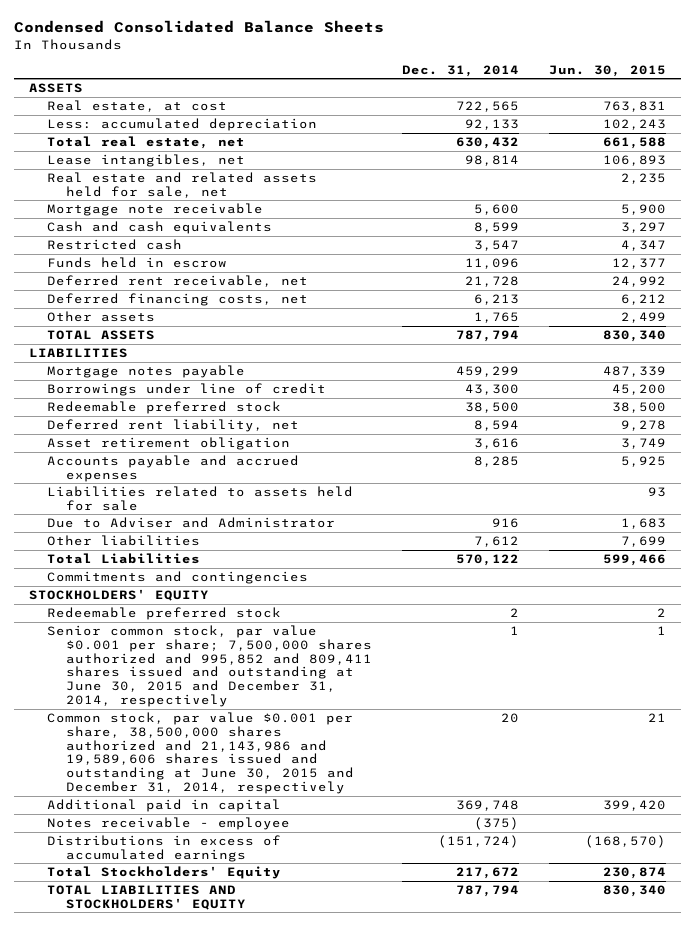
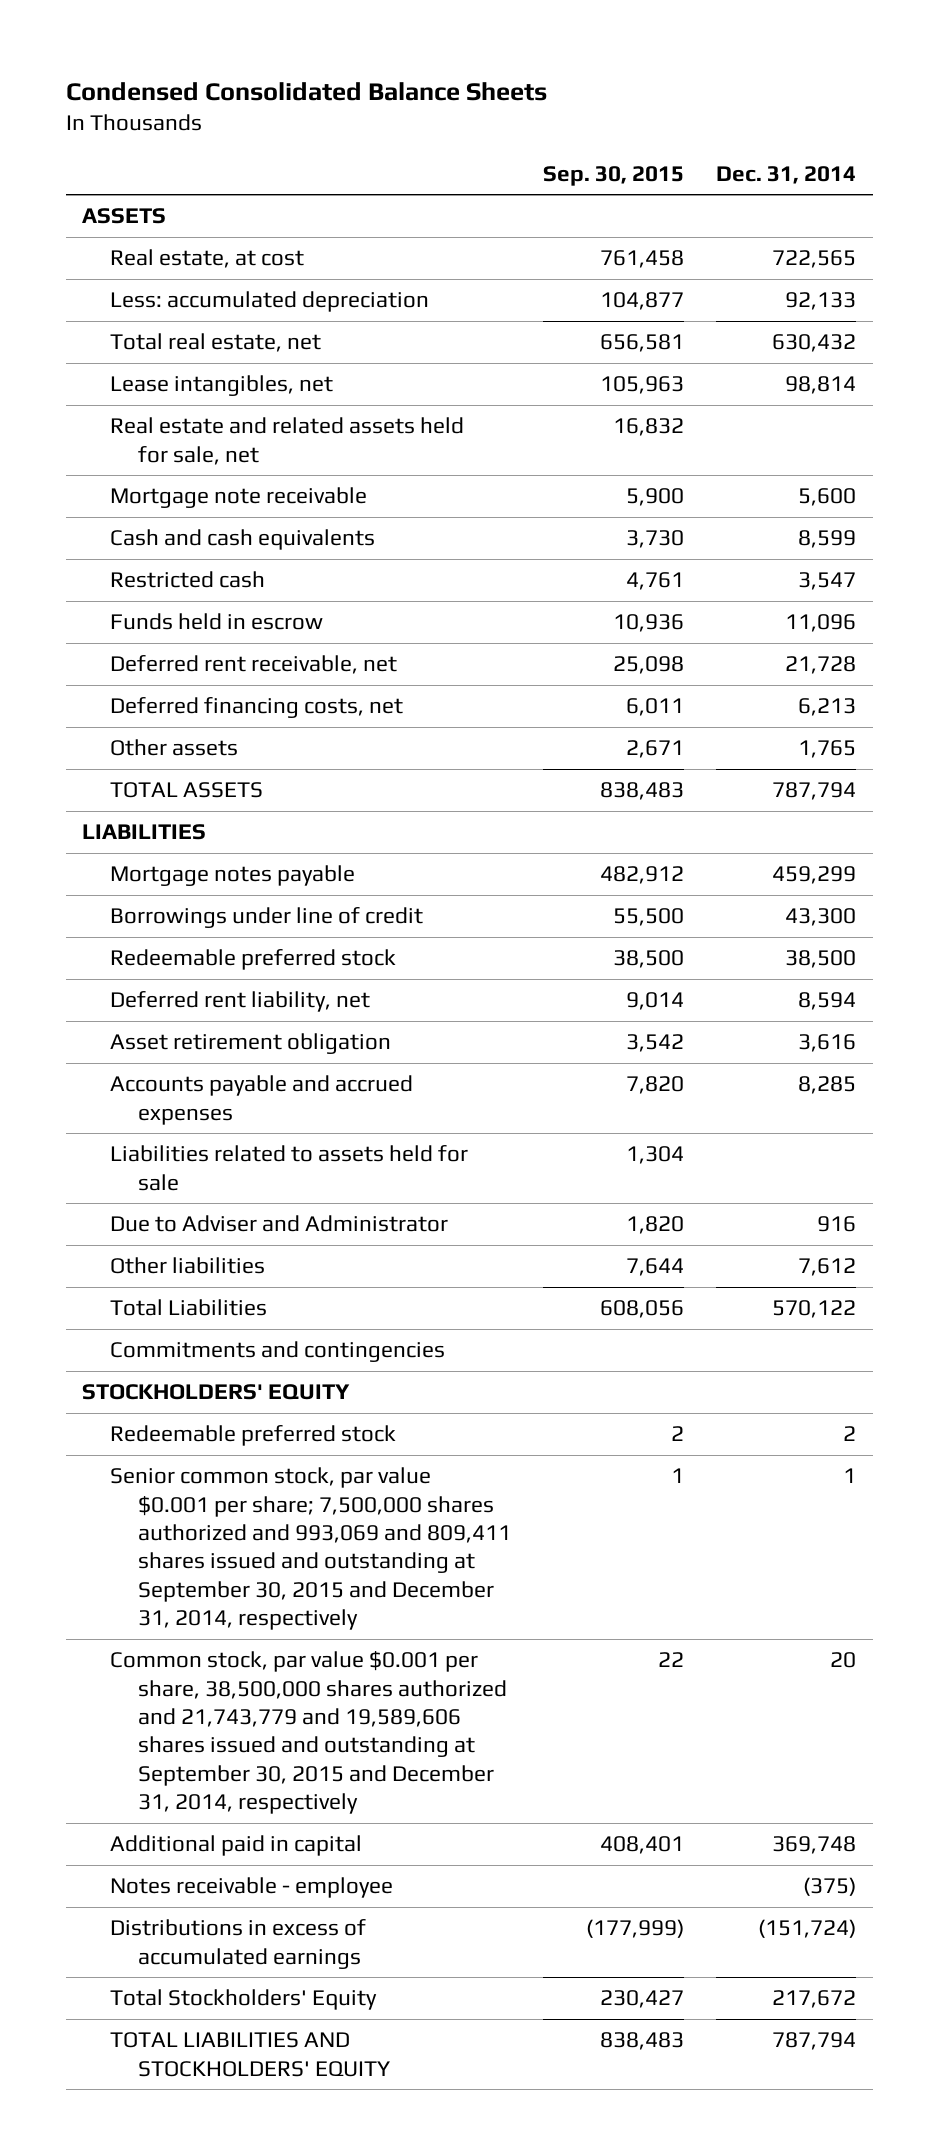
[549,64,667,77] Jun. 30, 2015 -> none
none -> [543,165,685,186] Sep. 30, 2015
[47,624,372,707] Senior common stock, par value $0.001 per share; 7,500,000 shares authorized and 995,852 and 809,411 shares issued and outstanding at June 30, 2015 and December 31, 2014, respectively -> [109,1467,512,1631] Senior common stock, par value $0.001 per share; 7,500,000 shares authorized and 993,069 and 809,411 shares issued and outstanding at September 30, 2015 and December 31, 2014, respectively
[47,711,354,794] Common stock, par value $0.001 per share, 38,500,000 shares authorized and 21,143,986 and 19,589,606 shares issued and outstanding at June 30, 2015 and December 31, 2014, respectively -> [109,1651,508,1815] Common stock, par value $0.001 per share, 38,500,000 shares authorized and 21,743,779 and 19,589,606 shares issued and outstanding at September 30, 2015 and December 31, 2014, respectively

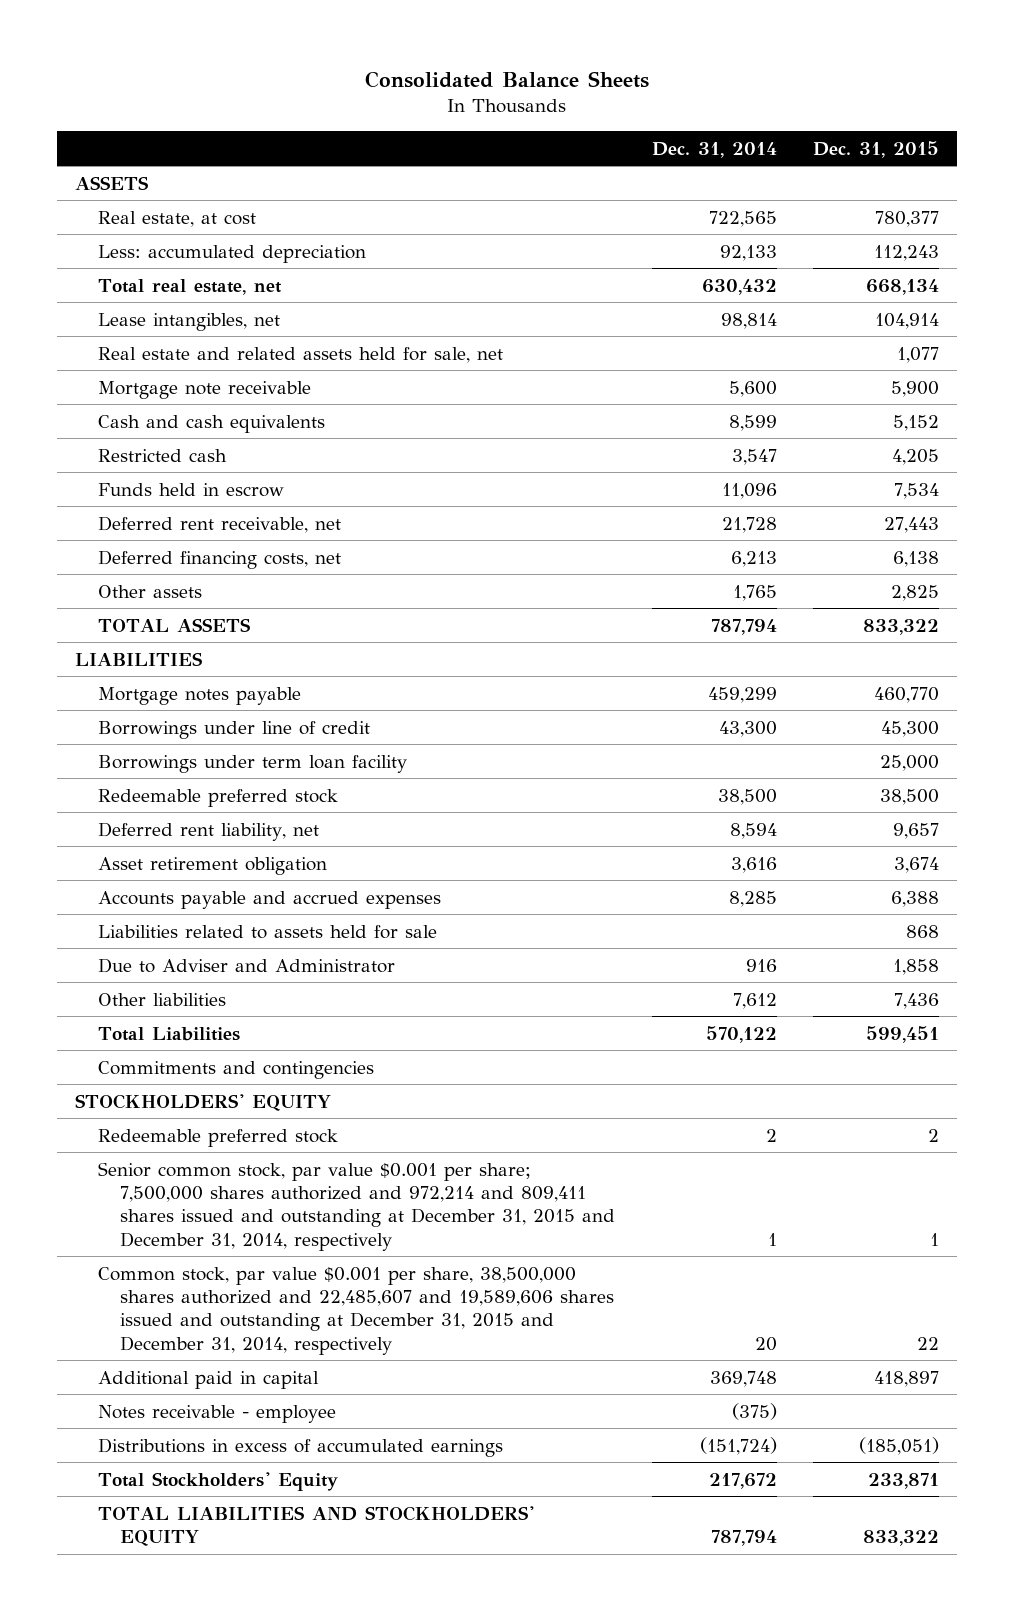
[65,82,547,102] Condensed Consolidated Balance Sheets -> [364,70,649,88] Consolidated Balance Sheets
[543,165,685,186] Sep. 30, 2015 -> none
none -> [812,140,939,158] Dec. 31, 2015
none -> [97,754,407,773] Borrowings under term loan facility
[109,1467,512,1631] Senior common stock, par value $0.001 per share; 7,500,000 shares authorized and 993,069 and 809,411 shares issued and outstanding at September 30, 2015 and December 31, 2014, respectively -> [97,1161,616,1251] Senior common stock, par value $0.001 per share; 7,500,000 shares authorized and 972,214 and 809,411 shares issued and outstanding at December 31, 2015 and December 31, 2014, respectively
[109,1651,508,1815] Common stock, par value $0.001 per share, 38,500,000 shares authorized and 21,743,779 and 19,589,606 shares issued and outstanding at September 30, 2015 and December 31, 2014, respectively -> [97,1266,615,1355] Common stock, par value $0.001 per share, 38,500,000 shares authorized and 22,485,607 and 19,589,606 shares issued and outstanding at December 31, 2015 and December 31, 2014, respectively

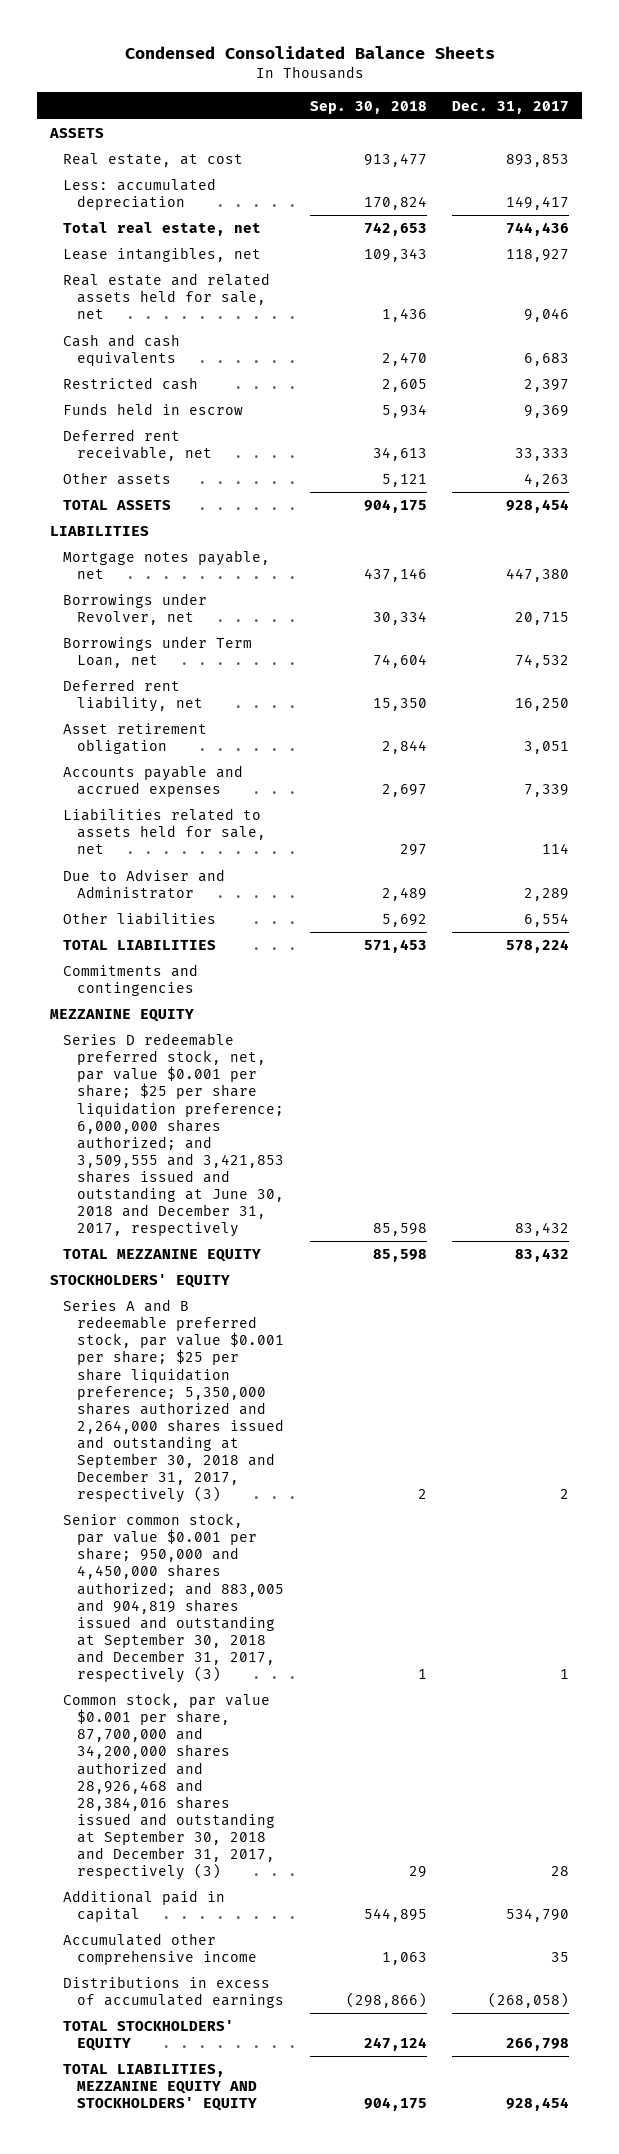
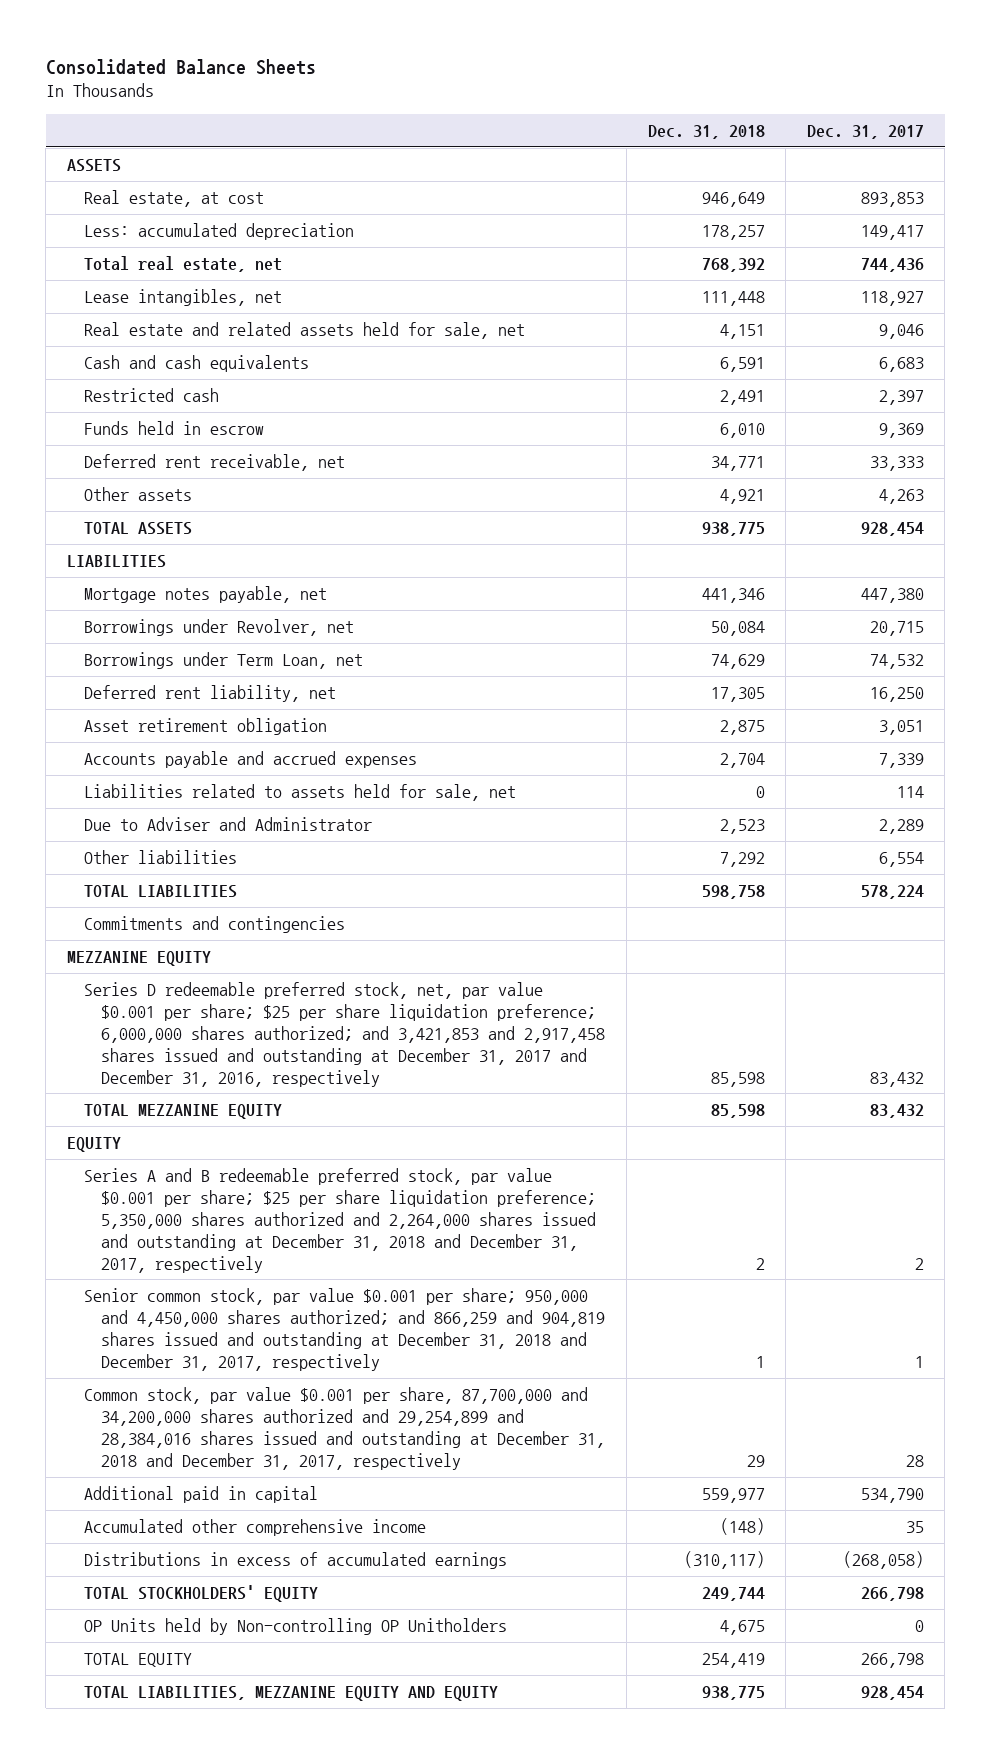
[124,46,495,60] Condensed Consolidated Balance Sheets -> [45,58,316,75] Consolidated Balance Sheets
[309,100,427,114] Sep. 30, 2018 -> none
none -> [647,124,765,139] Dec. 31, 2018
[63,1033,284,1238] Series D redeemable preferred stock, net, par value $0.001 per share; $25 per share liquidation preference; 6,000,000 shares authorized; and 3,509,555 and 3,421,853 shares issued and outstanding at June 30, 2018 and December 31, 2017, respectively -> [84,981,606,1087] Series D redeemable preferred stock, net, par value $0.001 per share; $25 per share liquidation preference; 6,000,000 shares authorized; and 3,421,853 and 2,917,458 shares issued and outstanding at December 31, 2017 and December 31, 2016, respectively
[50,1274,231,1289] STOCKHOLDERS' EQUITY -> [67,1136,122,1152] EQUITY
[63,1299,284,1504] Series A and B redeemable preferred stock, par value $0.001 per share; $25 per share liquidation preference; 5,350,000 shares authorized and 2,264,000 shares issued and outstanding at September 30, 2018 and December 31, 2017, respectively (3) -> [84,1167,597,1273] Series A and B redeemable preferred stock, par value $0.001 per share; $25 per share liquidation preference; 5,350,000 shares authorized and 2,264,000 shares issued and outstanding at December 31, 2018 and December 31, 2017, respectively
[63,1513,284,1684] Senior common stock, par value $0.001 per share; 950,000 and 4,450,000 shares authorized; and 883,005 and 904,819 shares issued and outstanding at September 30, 2018 and December 31, 2017, respectively (3) -> [84,1287,606,1371] Senior common stock, par value $0.001 per share; 950,000 and 4,450,000 shares authorized; and 866,259 and 904,819 shares issued and outstanding at December 31, 2018 and December 31, 2017, respectively
[63,1693,275,1881] Common stock, par value $0.001 per share, 87,700,000 and 34,200,000 shares authorized and 28,926,468 and 28,384,016 shares issued and outstanding at September 30, 2018 and December 31, 2017, respectively (3) -> [84,1386,606,1470] Common stock, par value $0.001 per share, 87,700,000 and 34,200,000 shares authorized and 29,254,899 and 28,384,016 shares issued and outstanding at December 31, 2018 and December 31, 2017, respectively
none -> [84,1617,508,1635] OP Units held by Non-controlling OP Unitholders
none -> [84,1652,193,1667] TOTAL EQUITY
[63,2064,257,2112] TOTAL LIABILITIES, MEZZANINE EQUITY AND STOCKHOLDERS' EQUITY -> [84,1685,499,1701] TOTAL LIABILITIES, MEZZANINE EQUITY AND EQUITY

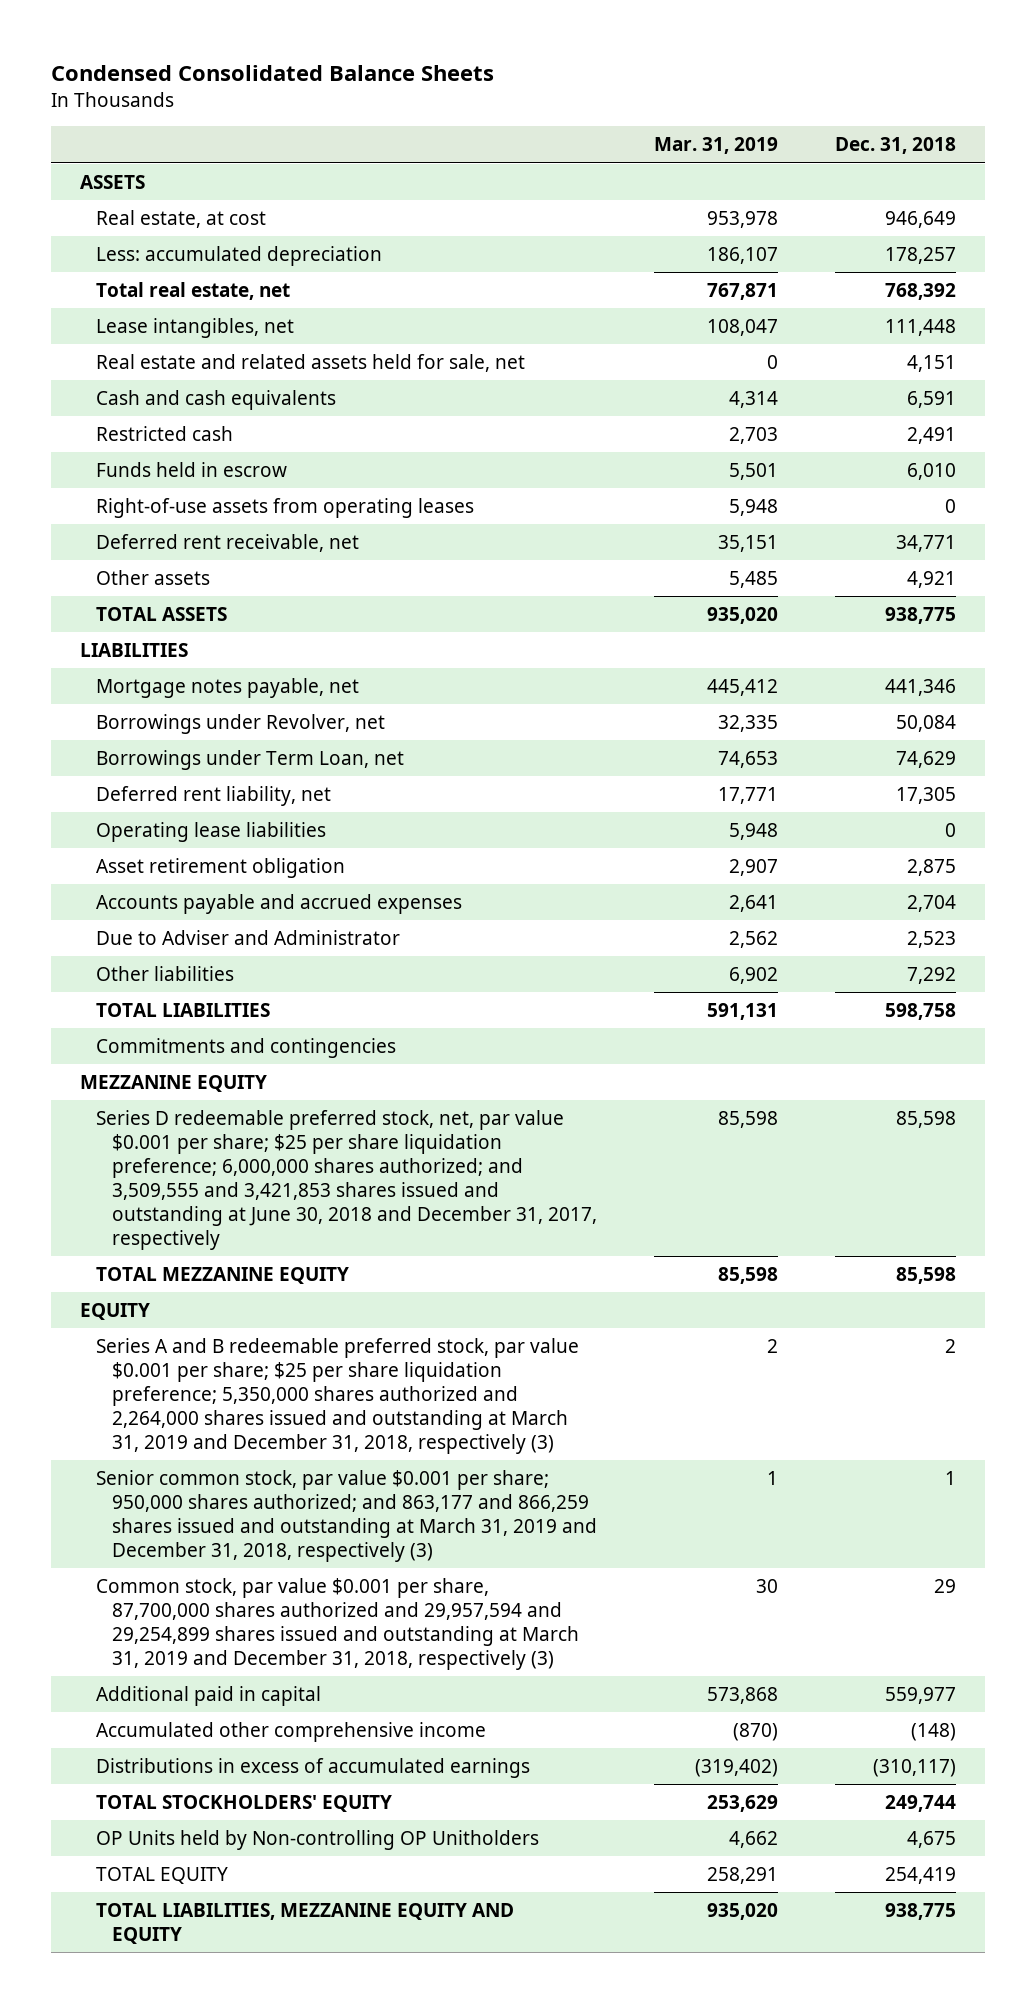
[45,58,316,75] Consolidated Balance Sheets -> [51,65,495,82] Condensed Consolidated Balance Sheets
[806,124,924,139] Dec. 31, 2017 -> none
none -> [653,137,778,155] Mar. 31, 2019
none -> [95,497,474,518] Right-of-use assets from operating leases
none -> [95,821,326,842] Operating lease liabilities
[84,783,517,801] Liabilities related to assets held for sale, net -> none
[84,981,606,1087] Series D redeemable preferred stock, net, par value $0.001 per share; $25 per share liquidation preference; 6,000,000 shares authorized; and 3,421,853 and 2,917,458 shares issued and outstanding at December 31, 2017 and December 31, 2016, respectively -> [95,1109,597,1251] Series D redeemable preferred stock, net, par value $0.001 per share; $25 per share liquidation preference; 6,000,000 shares authorized; and 3,509,555 and 3,421,853 shares issued and outstanding at June 30, 2018 and December 31, 2017, respectively
[84,1167,597,1273] Series A and B redeemable preferred stock, par value $0.001 per share; $25 per share liquidation preference; 5,350,000 shares authorized and 2,264,000 shares issued and outstanding at December 31, 2018 and December 31, 2017, respectively -> [95,1337,579,1455] Series A and B redeemable preferred stock, par value $0.001 per share; $25 per share liquidation preference; 5,350,000 shares authorized and 2,264,000 shares issued and outstanding at March 31, 2019 and December 31, 2018, respectively (3)
[84,1287,606,1371] Senior common stock, par value $0.001 per share; 950,000 and 4,450,000 shares authorized; and 866,259 and 904,819 shares issued and outstanding at December 31, 2018 and December 31, 2017, respectively -> [95,1469,597,1563] Senior common stock, par value $0.001 per share; 950,000 shares authorized; and 863,177 and 866,259 shares issued and outstanding at March 31, 2019 and December 31, 2018, respectively (3)
[84,1386,606,1470] Common stock, par value $0.001 per share, 87,700,000 and 34,200,000 shares authorized and 29,254,899 and 28,384,016 shares issued and outstanding at December 31, 2018 and December 31, 2017, respectively -> [95,1577,579,1671] Common stock, par value $0.001 per share, 87,700,000 shares authorized and 29,957,594 and 29,254,899 shares issued and outstanding at March 31, 2019 and December 31, 2018, respectively (3)

